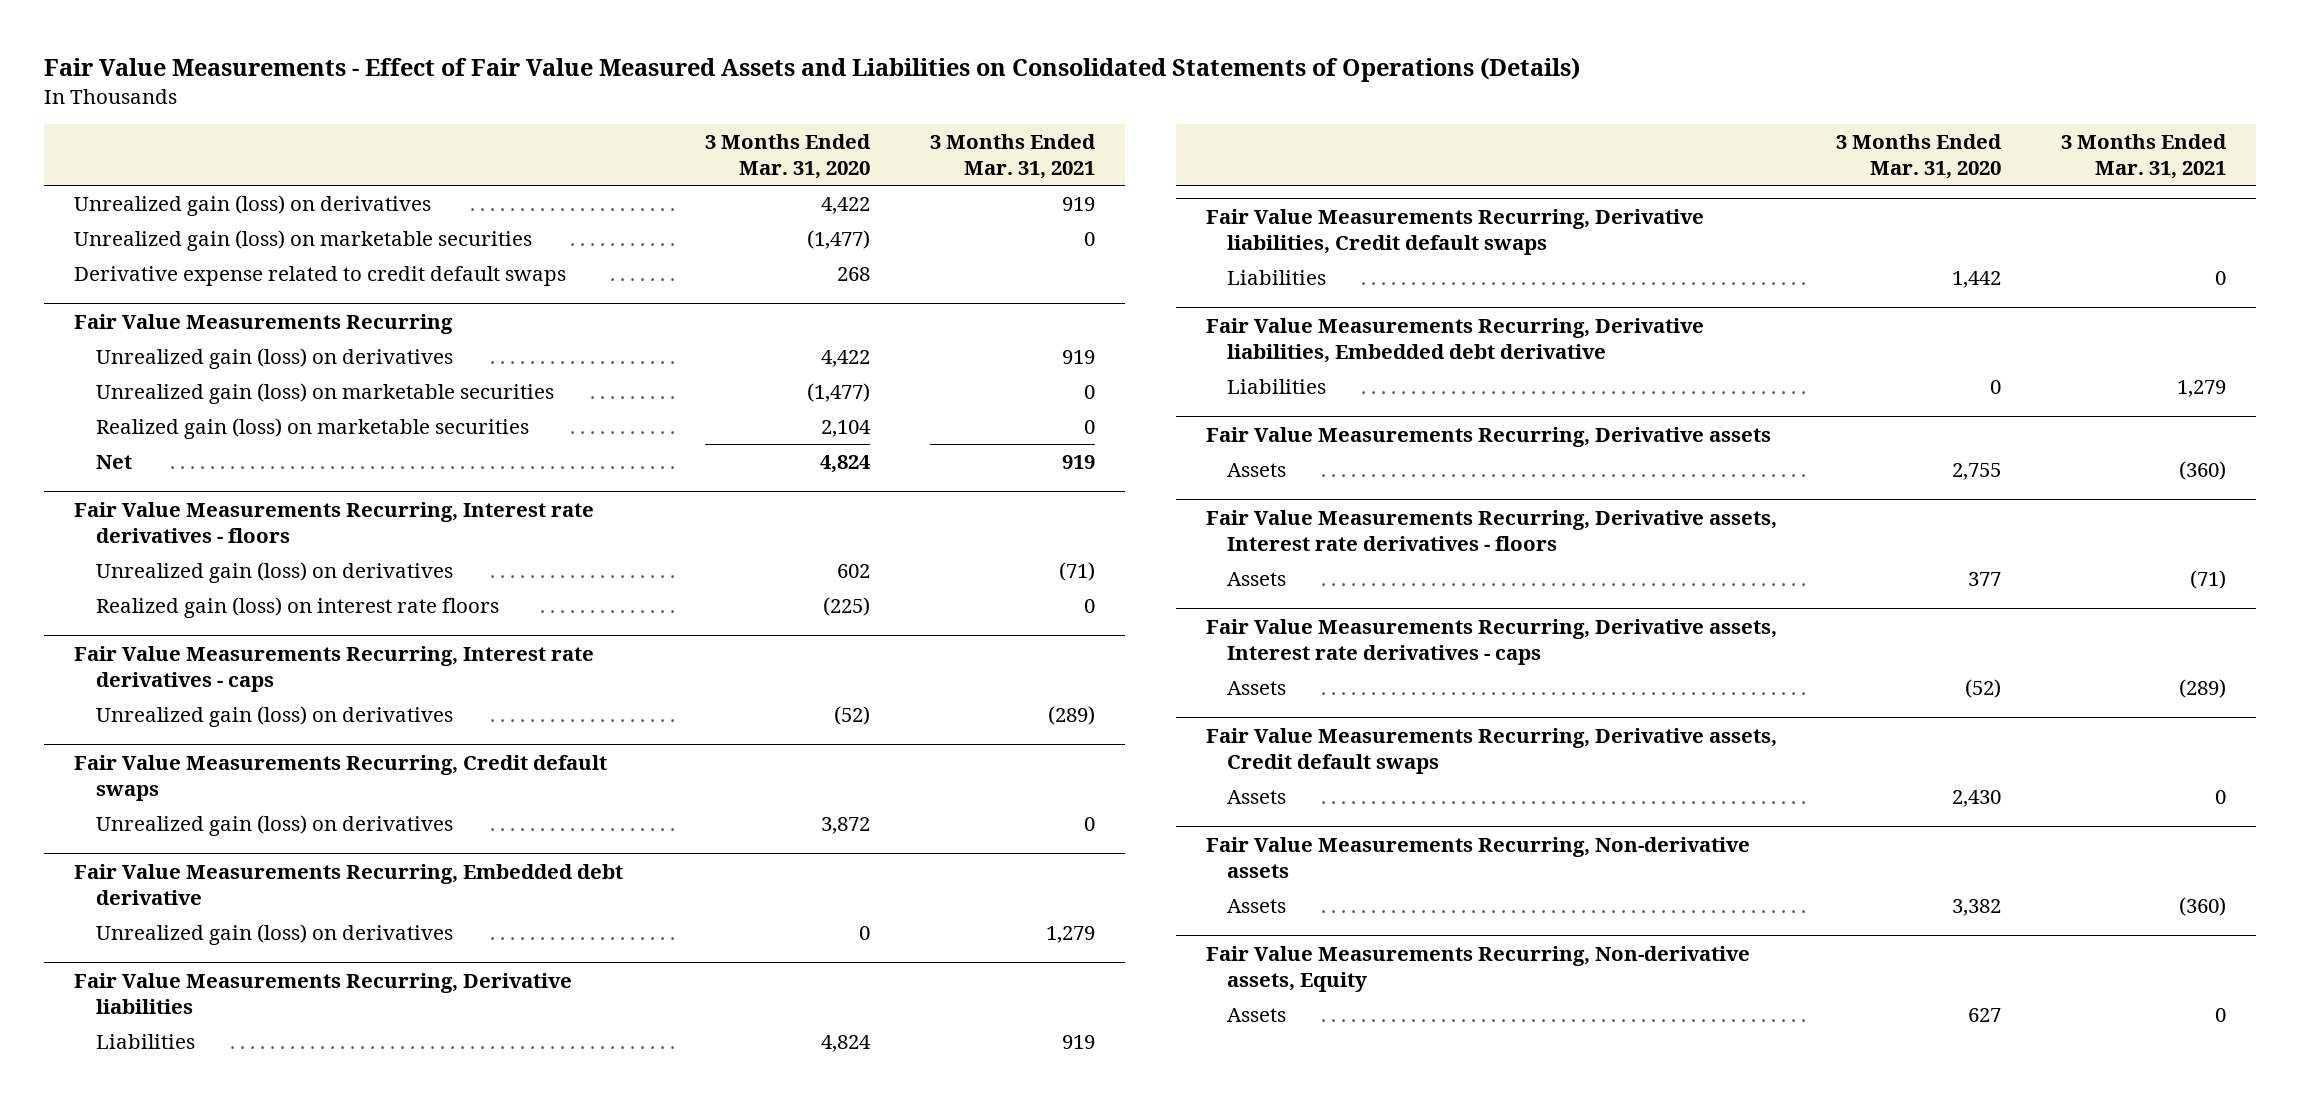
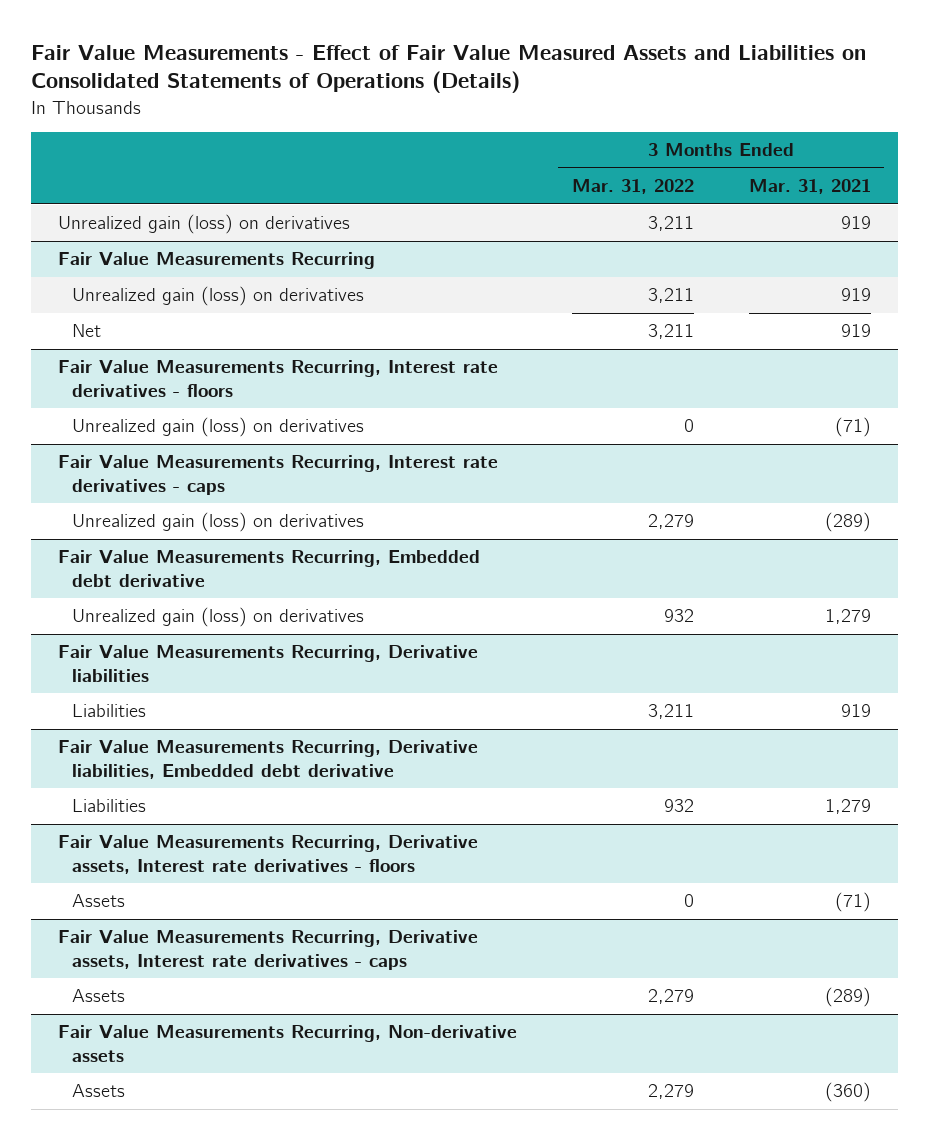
[704,134,871,179] 3 Months Ended Mar. 31, 2020 -> none
none -> [571,179,694,195] Mar. 31, 2022
[74,229,533,251] Unrealized gain (loss) on marketable securities -> none
[74,265,567,286] Derivative expense related to credit default swaps -> none
[95,382,554,404] Unrealized gain (loss) on marketable securities -> none
[95,417,529,439] Realized gain (loss) on marketable securities -> none
[95,596,499,618] Realized gain (loss) on interest rate floors -> none
[74,754,608,801] Fair Value Measurements Recurring, Credit default swaps -> none
[95,814,453,836] Unrealized gain (loss) on derivatives -> none
[1205,208,1704,255] Fair Value Measurements Recurring, Derivative liabilities, Credit default swaps -> none
[1227,269,1327,285] Liabilities -> none
[1205,426,1771,447] Fair Value Measurements Recurring, Derivative assets -> none
[1227,462,1287,477] Assets -> none
[1205,727,1777,774] Fair Value Measurements Recurring, Derivative assets, Credit default swaps -> none
[1227,789,1287,804] Assets -> none
[1205,945,1750,992] Fair Value Measurements Recurring, Non-derivative assets, Equity -> none
[1227,1007,1287,1022] Assets -> none

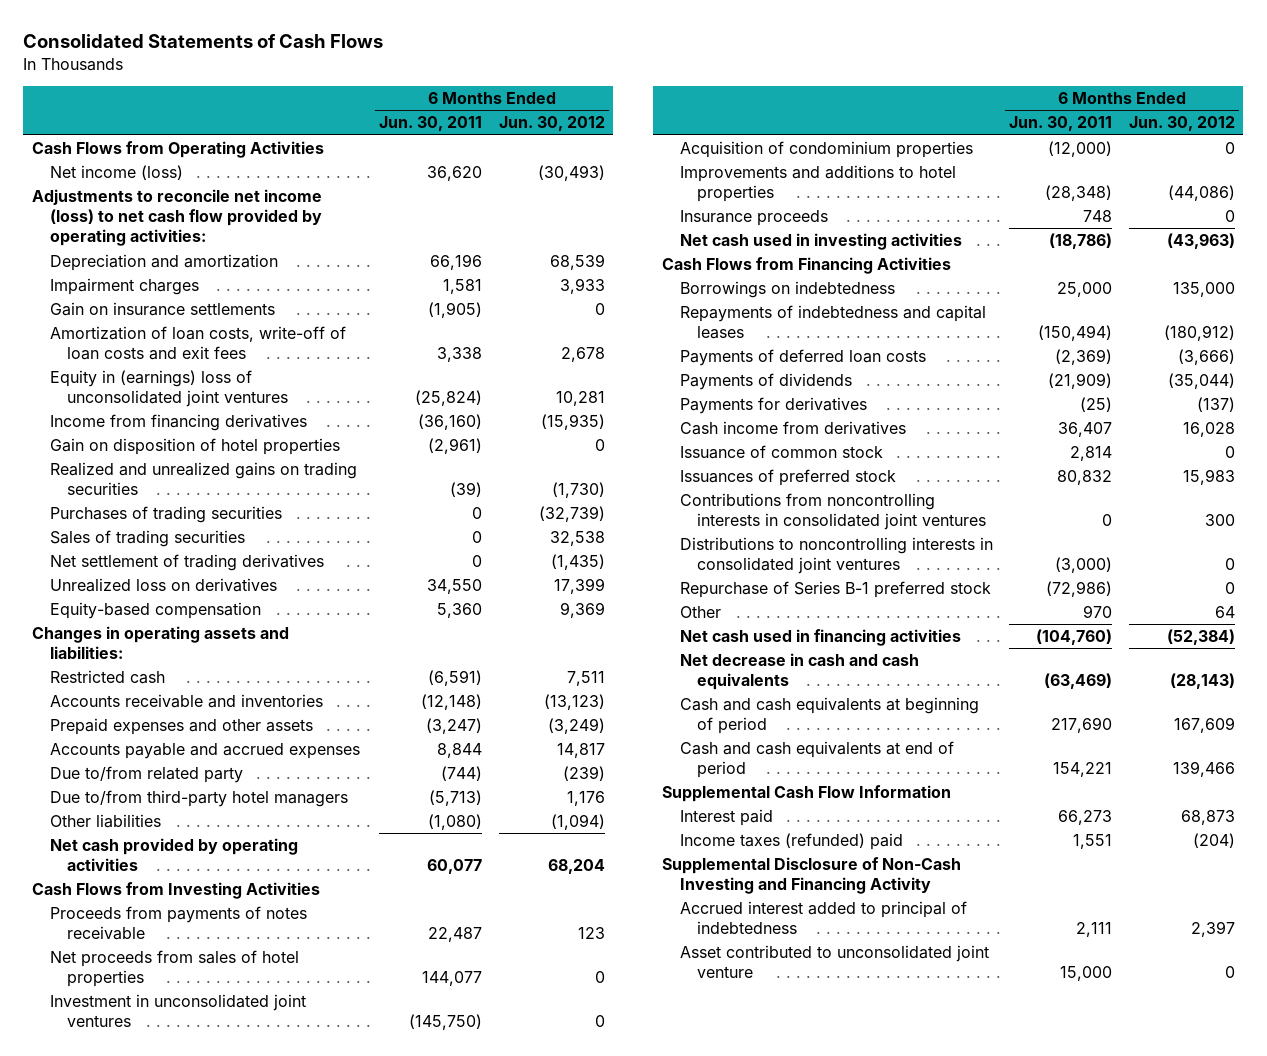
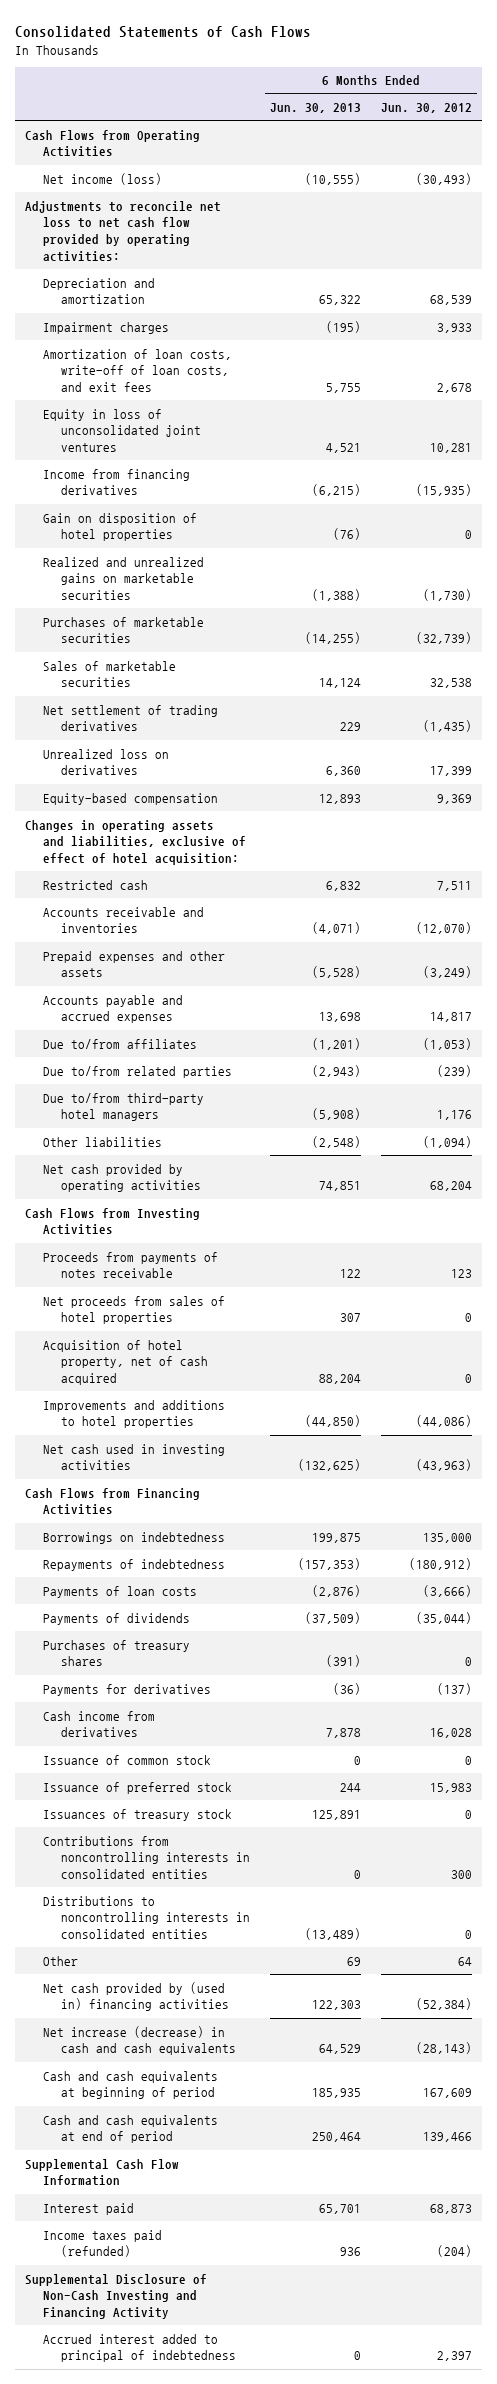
[379,116,483,132] Jun. 30, 2011 -> none
none -> [270,103,362,114] Jun. 30, 2013
[31,189,322,247] Adjustments to reconcile net income (loss) to net cash flow provided by operating activities: -> [25,200,222,263] Adjustments to reconcile net loss to net cash flow provided by operating activities:
[49,302,275,317] Gain on insurance settlements -> none
[49,326,346,361] Amortization of loan costs, write-off of loan costs and exit fees -> [43,348,233,393] Amortization of loan costs, write-off of loan costs, and exit fees
[49,370,289,408] Equity in (earnings) loss of unconsolidated joint ventures -> [43,408,202,453] Equity in loss of unconsolidated joint ventures
[49,462,357,496] Realized and unrealized gains on trading securities -> [43,556,205,601] Realized and unrealized gains on marketable securities
[49,506,282,524] Purchases of trading securities -> [43,616,205,644] Purchases of marketable securities
[49,530,245,548] Sales of trading securities -> [43,660,177,688] Sales of marketable securities
[31,626,289,660] Changes in operating assets and liabilities: -> [25,819,247,866] Changes in operating assets and liabilities, exclusive of effect of hotel acquisition:
[544,694,606,711] (13,123) -> [415,922,472,935] (12,070)
none -> [43,1038,198,1049] Due to/from affiliates
[49,766,243,784] Due to/from related party -> [43,1065,233,1078] Due to/from related parties
[49,994,306,1028] Investment in unconsolidated joint ventures -> none
[679,141,973,159] Acquisition of condominium properties -> [43,1339,209,1386] Acquisition of hotel property, net of cash acquired
[679,210,828,227] Insurance proceeds -> none
[679,305,986,340] Repayments of indebtedness and capital leases -> [43,1558,226,1571] Repayments of indebtedness
[679,349,926,367] Payments of deferred loan costs -> [43,1585,198,1598] Payments of loan costs
none -> [43,1639,191,1667] Purchases of treasury shares
[679,581,991,599] Repurchase of Series B-1 preferred stock -> none
[679,469,896,487] Issuances of preferred stock -> [43,1781,233,1794] Issuance of preferred stock
none -> [43,1808,233,1821] Issuances of treasury stock
[679,493,987,531] Contributions from noncontrolling interests in consolidated joint ventures -> [43,1835,251,1880] Contributions from noncontrolling interests in consolidated entities
[679,537,993,575] Distributions to noncontrolling interests in consolidated joint ventures -> [43,1895,251,1940] Distributions to noncontrolling interests in consolidated entities
[679,629,961,647] Net cash used in financing activities -> [43,1981,230,2012] Net cash provided by (used in) financing activities
[679,653,919,691] Net decrease in cash and cash equivalents -> [43,2025,237,2056] Net increase (decrease) in cash and cash equivalents
[679,833,903,851] Income taxes (refunded) paid -> [43,2229,163,2258] Income taxes paid (refunded)
[679,945,989,979] Asset contributed to unconsolidated joint venture -> none

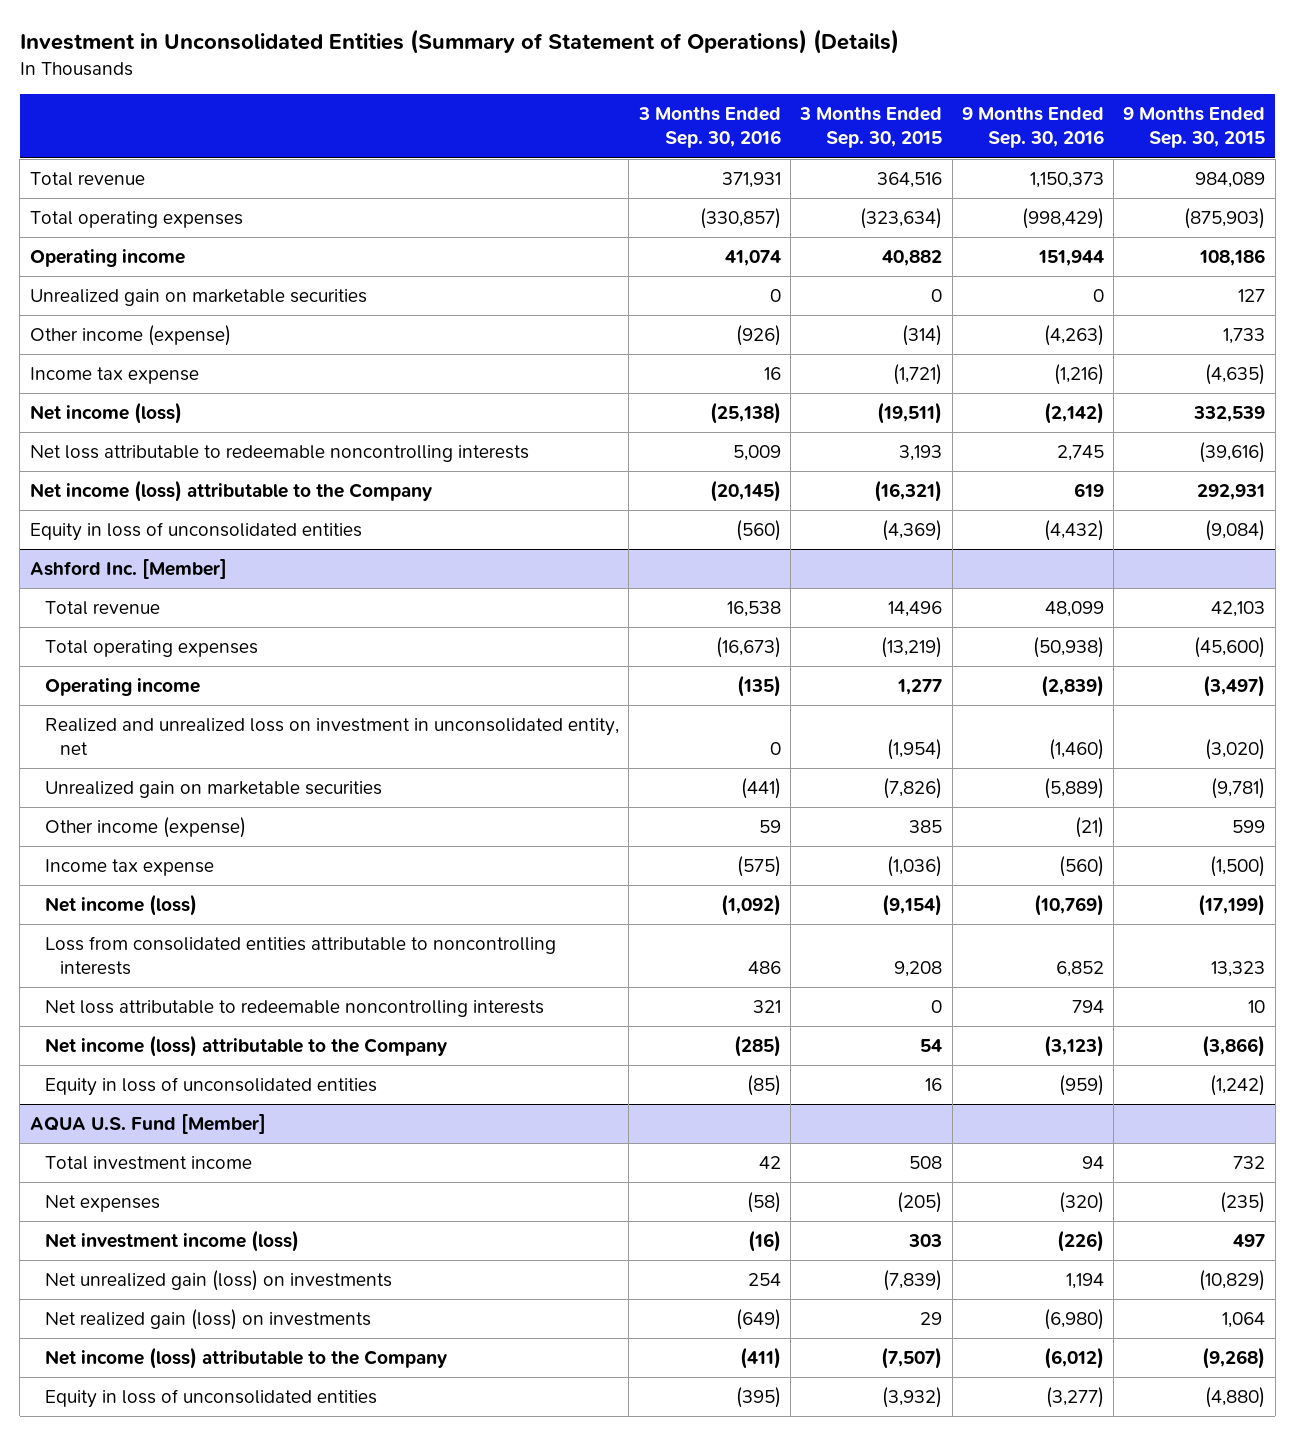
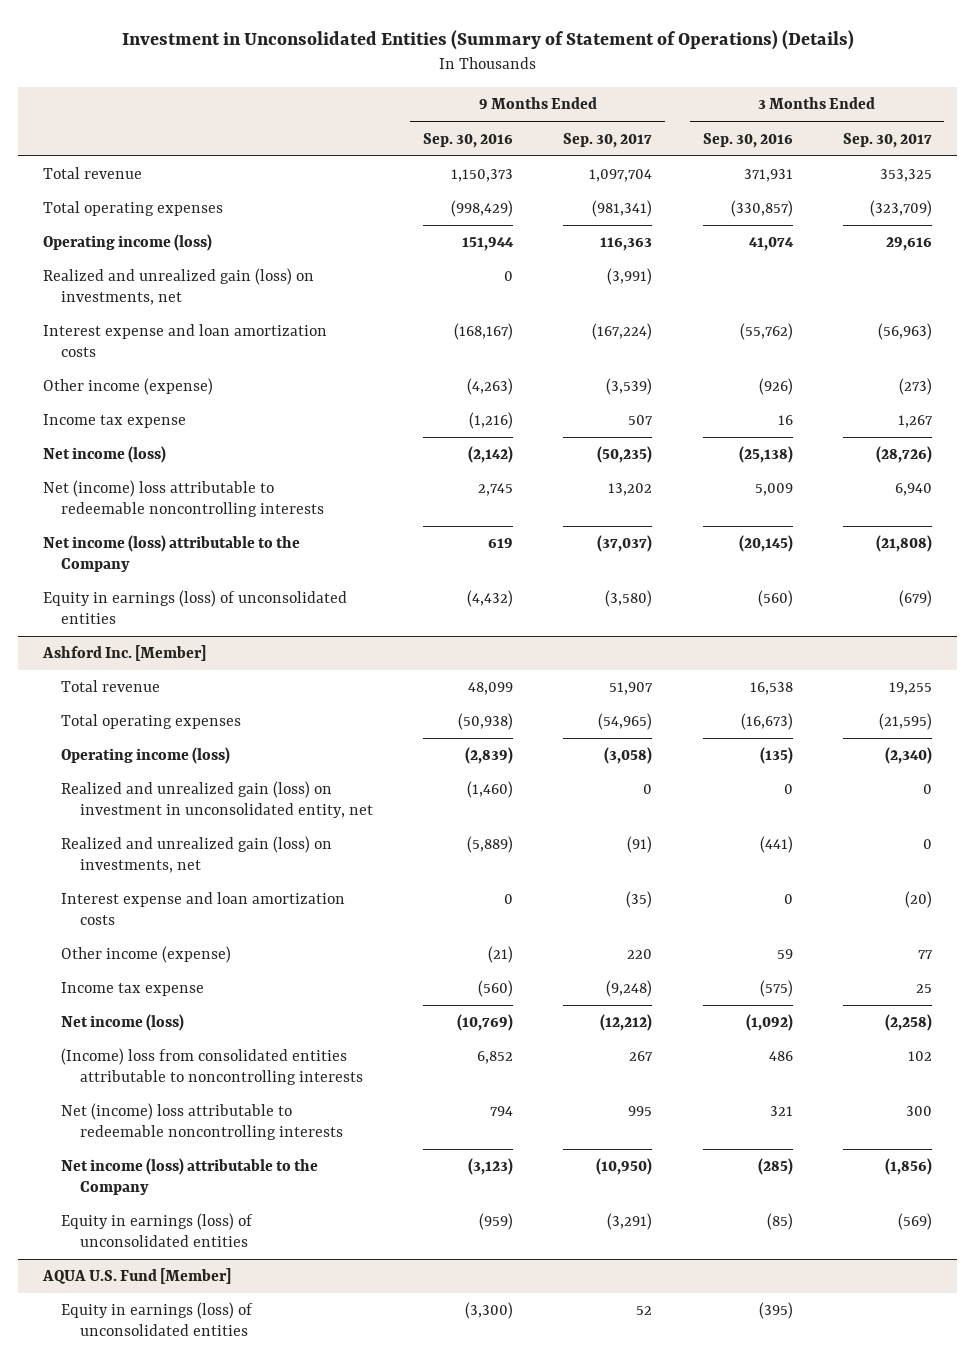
[799,107,943,149] 3 Months Ended Sep. 30, 2015 -> none
[1123,107,1266,149] 9 Months Ended Sep. 30, 2015 -> none
none -> [563,132,653,148] Sep. 30, 2017
none -> [842,132,932,148] Sep. 30, 2017
[29,289,367,307] Unrealized gain on marketable securities -> none
[29,249,185,268] Operating income -> [43,234,213,252] Operating income (loss)
none -> [43,268,315,305] Realized and unrealized gain (loss) on investments, net
none -> [43,324,328,357] Interest expense and loan amortization costs
[29,445,529,463] Net loss attributable to redeemable noncontrolling interests -> [43,480,325,517] Net (income) loss attributable to redeemable noncontrolling interests
[29,522,362,542] Equity in loss of unconsolidated entities -> [43,590,348,624] Equity in earnings (loss) of unconsolidated entities
[44,678,200,697] Operating income -> [61,747,231,765] Operating income (loss)
[44,718,619,756] Realized and unrealized loss on investment in unconsolidated entity, net -> [61,781,373,818] Realized and unrealized gain (loss) on investment in unconsolidated entity, net
[44,781,382,799] Unrealized gain on marketable securities -> [61,836,333,873] Realized and unrealized gain (loss) on investments, net
none -> [61,892,346,925] Interest expense and loan amortization costs
[44,936,556,976] Loss from consolidated entities attributable to noncontrolling interests -> [61,1048,363,1085] (Income) loss from consolidated entities attributable to noncontrolling interests
[44,1000,544,1018] Net loss attributable to redeemable noncontrolling interests -> [61,1103,343,1140] Net (income) loss attributable to redeemable noncontrolling interests
[44,1077,377,1097] Equity in loss of unconsolidated entities -> [61,1213,254,1247] Equity in earnings (loss) of unconsolidated entities
[44,1156,252,1171] Total investment income -> none
[44,1195,160,1213] Net expenses -> none
[44,1230,299,1253] Net investment income (loss) -> none
[44,1270,392,1292] Net unrealized gain (loss) on investments -> none
[44,1309,371,1331] Net realized gain (loss) on investments -> none
[44,1347,447,1370] Net income (loss) attributable to the Company -> none
[44,1389,377,1409] Equity in loss of unconsolidated entities -> [61,1302,254,1336] Equity in earnings (loss) of unconsolidated entities
[1045,1387,1104,1409] (3,277) -> [464,1302,513,1320] (3,300)

